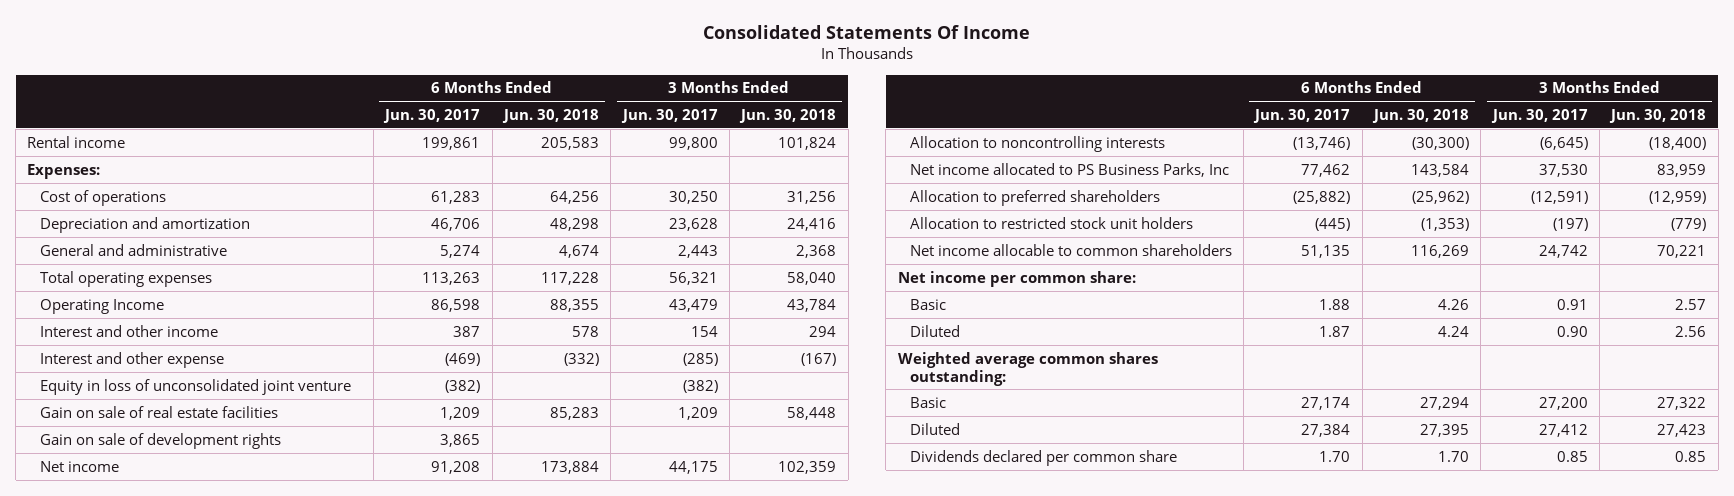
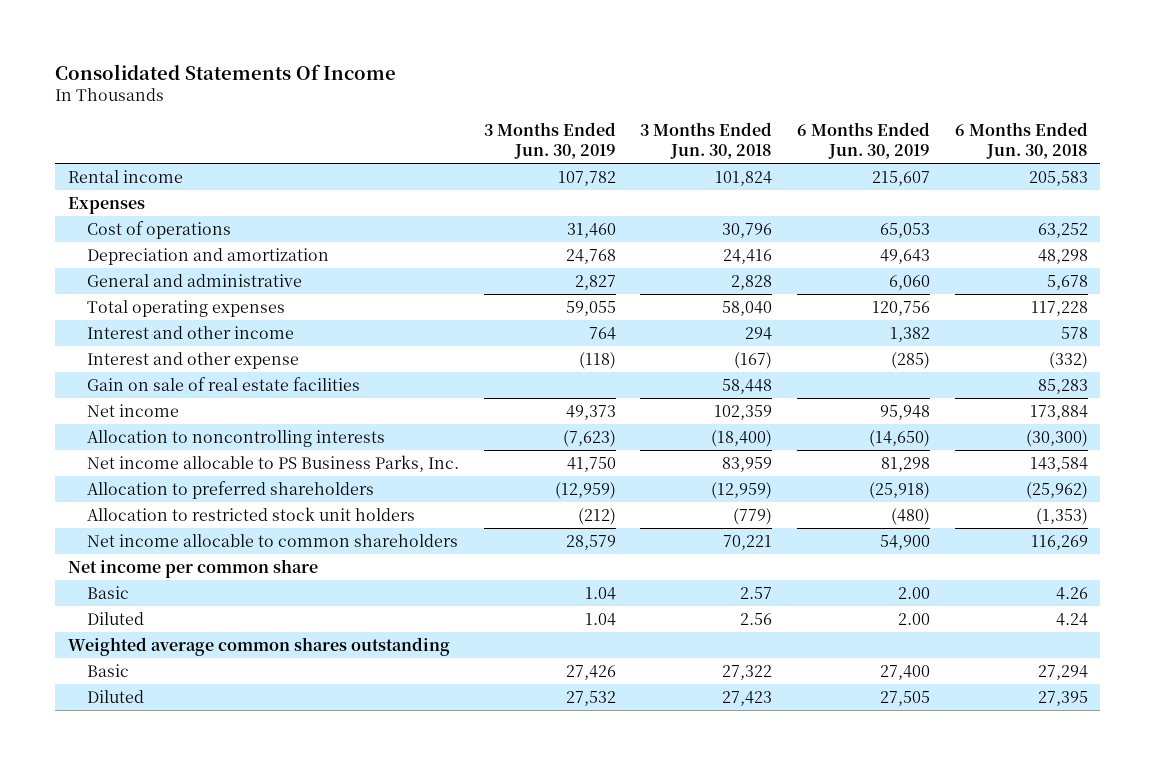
[383,108,481,123] Jun. 30, 2017 -> none
[620,108,718,123] Jun. 30, 2017 -> none
none -> [483,121,616,160] 3 Months Ended Jun. 30, 2019
none -> [796,121,930,160] 6 Months Ended Jun. 30, 2019
[27,163,101,179] Expenses: -> [67,196,145,214] Expenses
[549,190,599,204] 64,256 -> [1037,222,1088,238] 63,252
[787,190,837,204] 31,256 -> [722,222,773,238] 30,796
[558,244,599,258] 4,674 -> [1046,274,1088,290] 5,678
[796,244,837,258] 2,368 -> [731,274,773,290] 2,828
[39,298,164,314] Operating Income -> none
[39,378,351,395] Equity in loss of unconsolidated joint venture -> none
[39,432,281,449] Gain on sale of development rights -> none
[909,162,1229,177] Net income allocated to PS Business Parks, Inc -> [86,454,459,472] Net income allocable to PS Business Parks, Inc.
[897,270,1136,287] Net income per common share: -> [67,558,318,578] Net income per common share
[897,351,1158,386] Weighted average common shares outstanding: -> [67,636,450,656] Weighted average common shares outstanding
[909,449,1177,466] Dividends declared per common share -> none

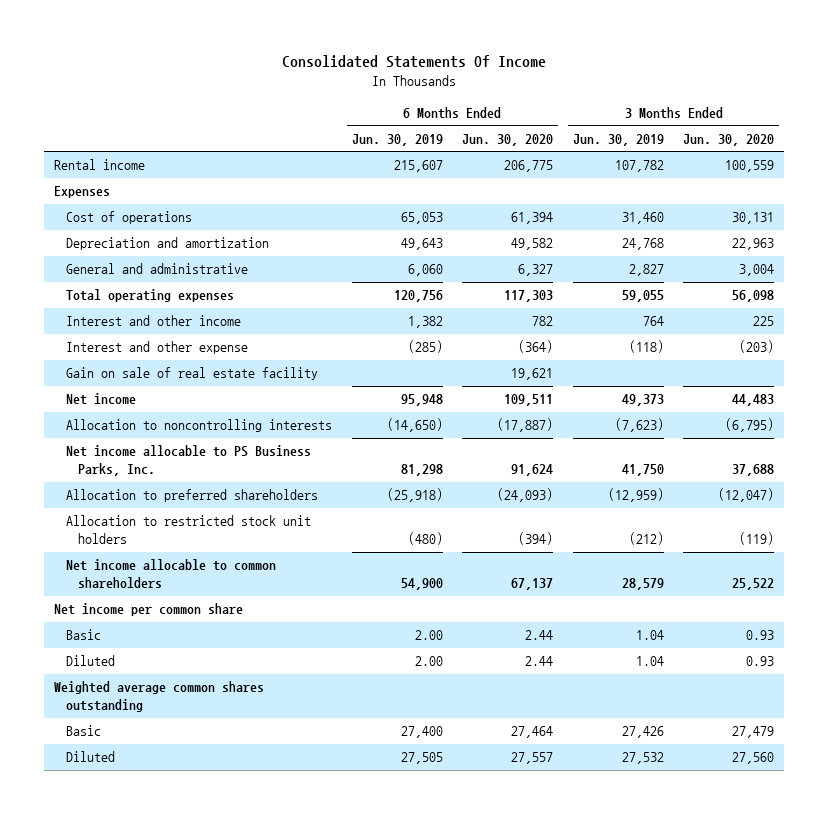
[640,121,773,160] 3 Months Ended Jun. 30, 2018 -> none
[954,121,1088,160] 6 Months Ended Jun. 30, 2018 -> none
none -> [462,133,554,146] Jun. 30, 2020
none -> [683,133,775,146] Jun. 30, 2020
[86,376,360,391] Gain on sale of real estate facilities -> [65,367,318,381] Gain on sale of real estate facility

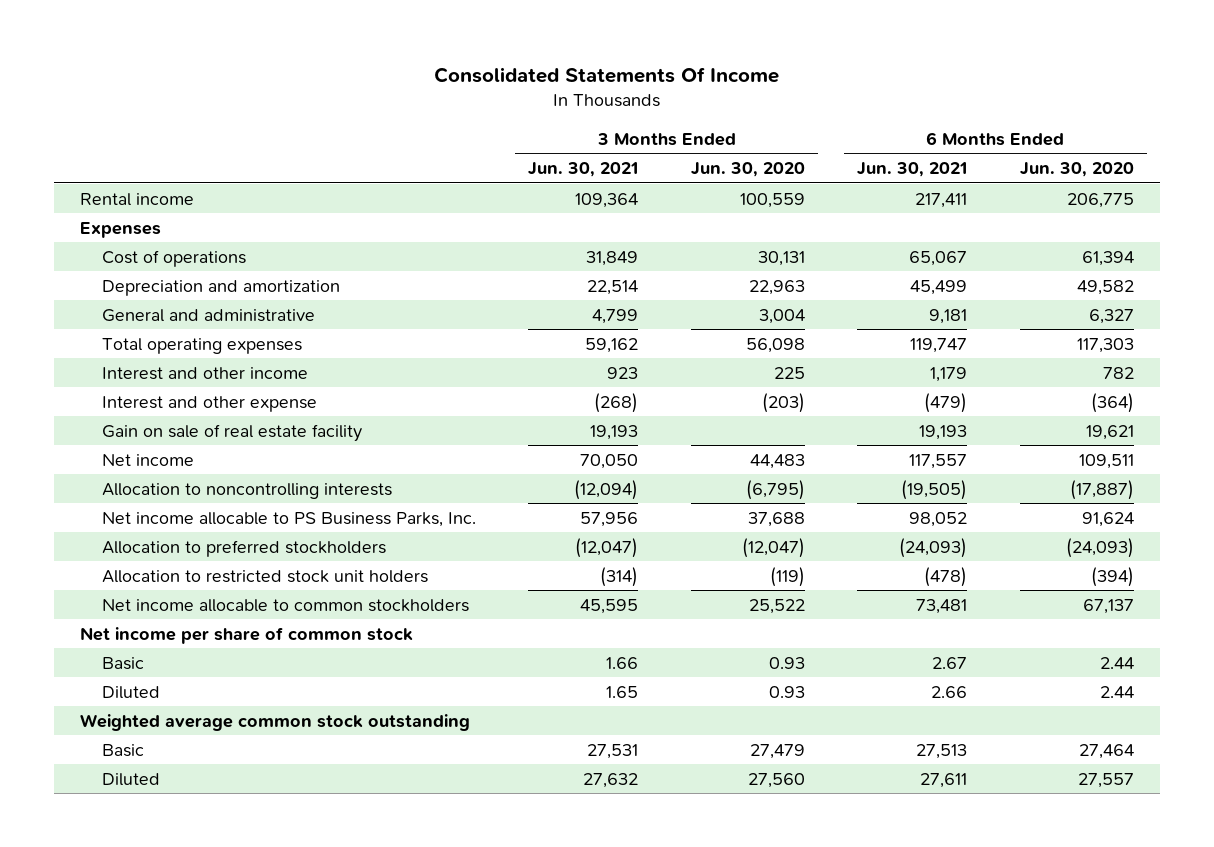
[351,133,443,146] Jun. 30, 2019 -> none
[572,133,664,146] Jun. 30, 2019 -> none
none -> [528,162,639,178] Jun. 30, 2021
none -> [857,162,968,178] Jun. 30, 2021
[65,489,318,503] Allocation to preferred shareholders -> [101,539,386,557] Allocation to preferred stockholders
[65,559,276,589] Net income allocable to common shareholders -> [101,598,469,612] Net income allocable to common stockholders
[53,603,243,617] Net income per common share -> [80,626,414,644] Net income per share of common stock
[53,681,264,713] Weighted average common shares outstanding -> [80,713,471,731] Weighted average common stock outstanding

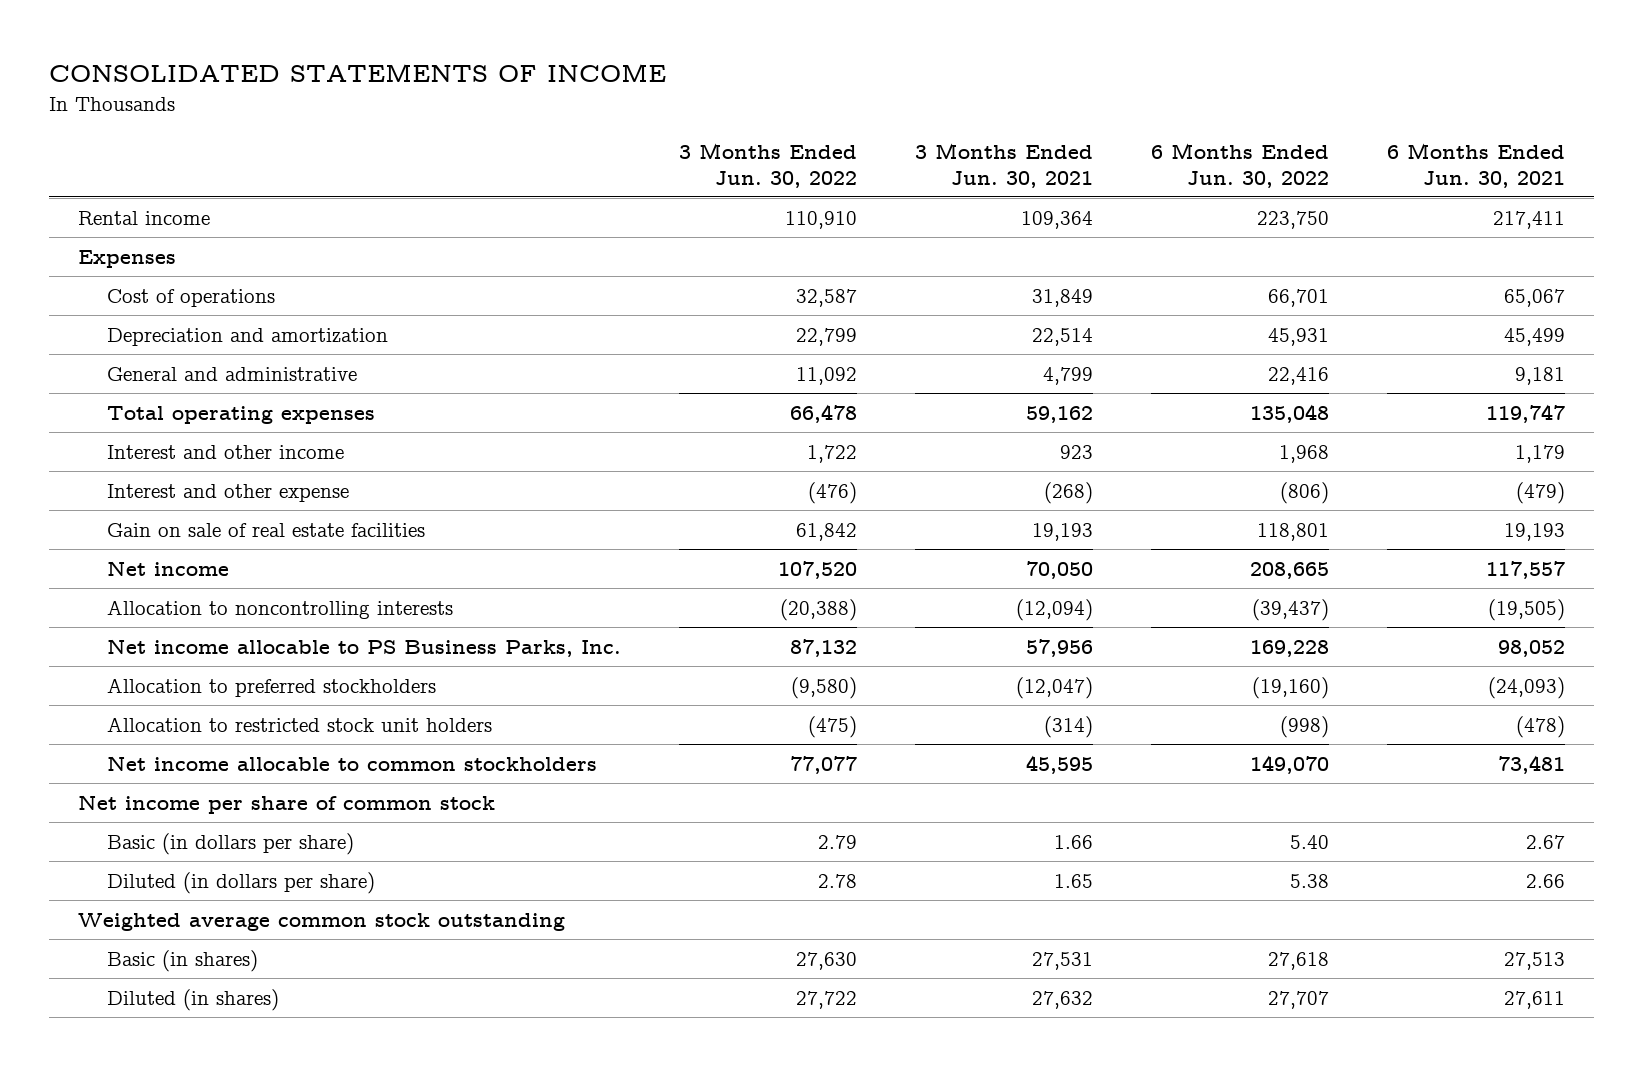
[433,66,779,83] Consolidated Statements Of Income -> [48,63,666,82] CONSOLIDATED STATEMENTS OF INCOME
[690,162,805,178] Jun. 30, 2020 -> none
[1019,162,1134,178] Jun. 30, 2020 -> none
none -> [679,142,858,188] 3 Months Ended Jun. 30, 2022
none -> [1151,142,1330,188] 6 Months Ended Jun. 30, 2022
[101,423,362,442] Gain on sale of real estate facility -> [107,522,426,537] Gain on sale of real estate facilities
[101,656,144,670] Basic -> [107,832,355,855] Basic (in dollars per share)
[101,685,160,699] Diluted -> [107,871,376,894] Diluted (in dollars per share)
[101,743,144,757] Basic -> [107,949,259,972] Basic (in shares)
[101,772,160,786] Diluted -> [107,988,280,1011] Diluted (in shares)

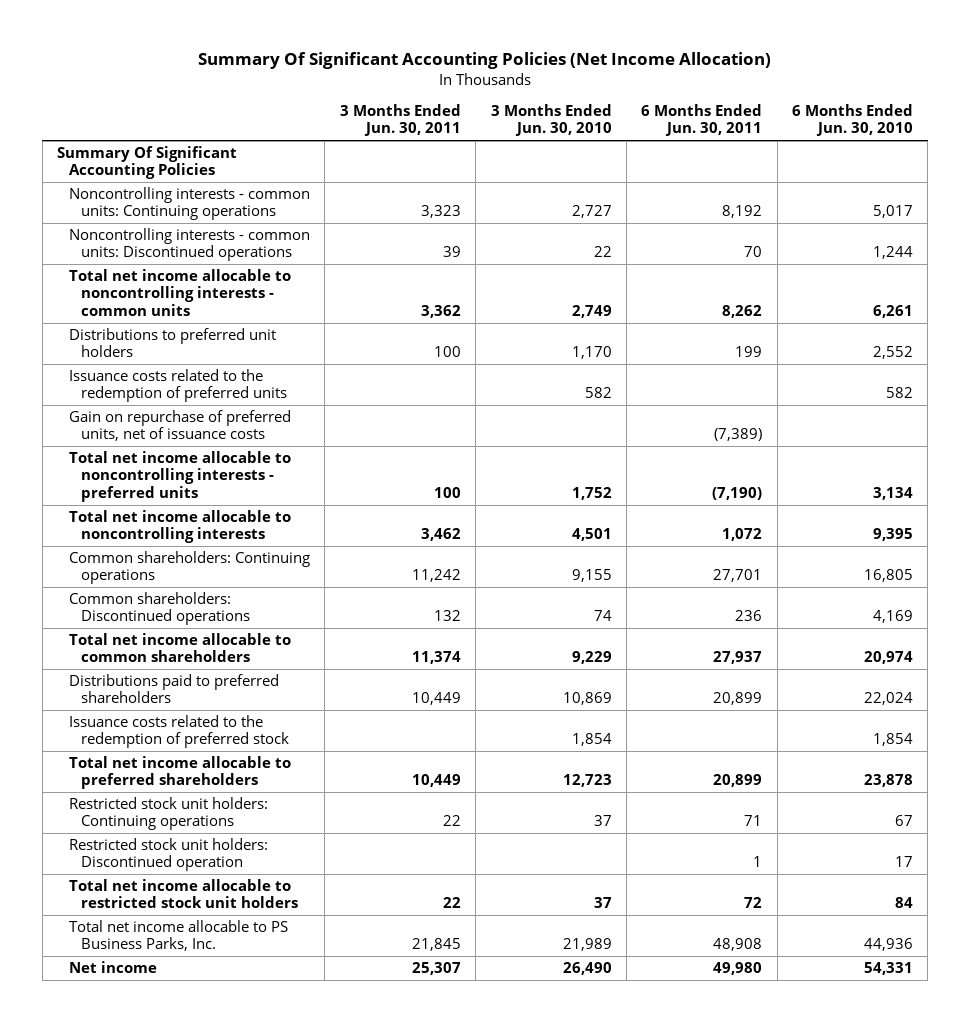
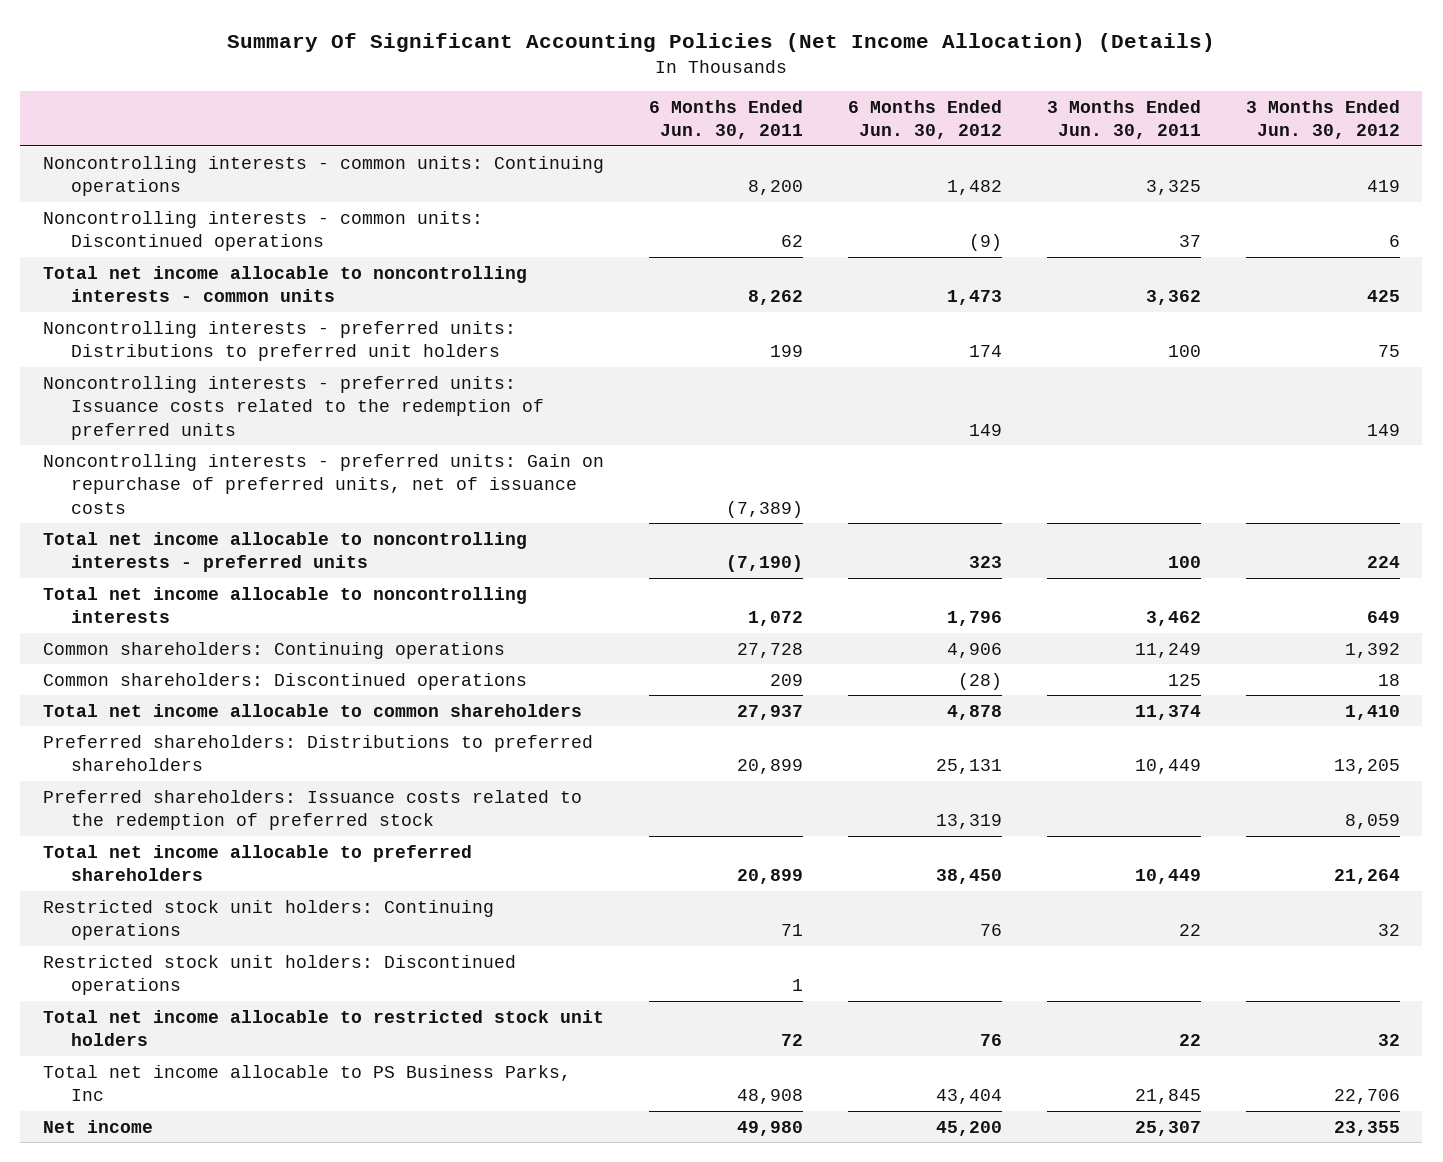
[198,51,772,69] Summary Of Significant Accounting Policies (Net Income Allocation) -> [227,33,1216,53] Summary Of Significant Accounting Policies (Net Income Allocation) (Details)
[490,104,612,137] 3 Months Ended Jun. 30, 2010 -> none
[792,104,914,137] 6 Months Ended Jun. 30, 2010 -> none
none -> [847,99,1002,140] 6 Months Ended Jun. 30, 2012
none -> [1245,99,1400,140] 3 Months Ended Jun. 30, 2012
[57,145,238,180] Summary Of Significant Accounting Policies -> none
[420,205,461,219] 3,323 -> [1145,180,1201,196] 3,325
[722,205,763,219] 8,192 -> [747,180,803,196] 8,200
[442,246,461,258] 39 -> [1178,235,1201,248] 37
[744,246,763,258] 70 -> [780,235,803,248] 62
[69,327,277,358] Distributions to preferred unit holders -> [42,320,516,362] Noncontrolling interests - preferred units: Distributions to preferred unit holders
[69,368,287,403] Issuance costs related to the redemption of preferred units -> [42,375,544,440] Noncontrolling interests - preferred units: Issuance costs related to the redemption of preferred units
[69,409,292,442] Gain on repurchase of preferred units, net of issuance costs -> [42,453,604,514] Noncontrolling interests - preferred units: Gain on repurchase of preferred units, net of issuance costs
[411,569,461,583] 11,242 -> [1134,642,1201,658] 11,249
[713,569,763,583] 27,701 -> [736,642,803,658] 27,728
[433,610,461,622] 132 -> [1167,673,1201,686] 125
[735,610,763,622] 236 -> [769,673,803,686] 209
[69,673,280,704] Distributions paid to preferred shareholders -> [42,734,593,772] Preferred shareholders: Distributions to preferred shareholders
[69,714,289,749] Issuance costs related to the redemption of preferred stock -> [42,789,582,831] Preferred shareholders: Issuance costs related to the redemption of preferred stock
[69,837,269,872] Restricted stock unit holders: Discontinued operation -> [42,954,516,996] Restricted stock unit holders: Discontinued operations
[69,919,289,952] Total net income allocable to PS Business Parks, Inc. -> [42,1064,571,1102] Total net income allocable to PS Business Parks, Inc

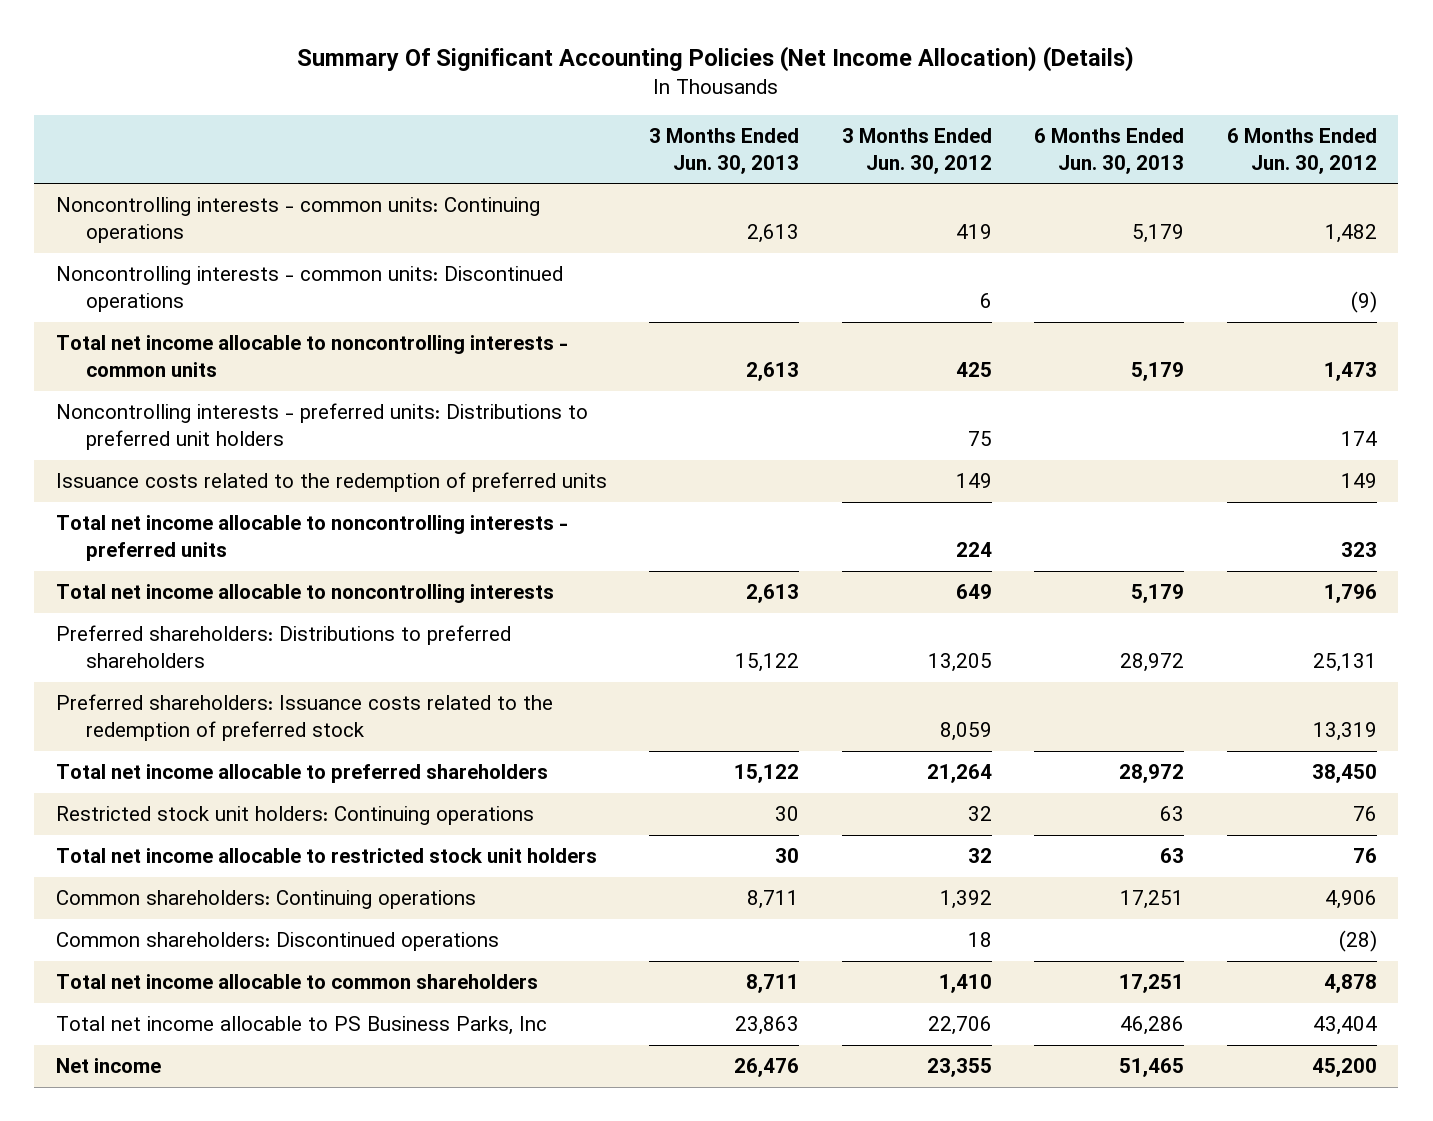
[648,99,803,140] 6 Months Ended Jun. 30, 2011 -> none
[1046,99,1201,140] 3 Months Ended Jun. 30, 2011 -> none
none -> [649,128,800,174] 3 Months Ended Jun. 30, 2013
none -> [1034,128,1185,174] 6 Months Ended Jun. 30, 2013
[42,453,604,514] Noncontrolling interests - preferred units: Gain on repurchase of preferred units, net of issuance costs -> none
[42,375,544,440] Noncontrolling interests - preferred units: Issuance costs related to the redemption of preferred units -> [55,472,607,493] Issuance costs related to the redemption of preferred units
[42,954,516,996] Restricted stock unit holders: Discontinued operations -> none
[42,641,505,659] Common shareholders: Continuing operations -> [55,890,476,910] Common shareholders: Continuing operations
[42,672,527,690] Common shareholders: Discontinued operations -> [55,932,499,952] Common shareholders: Discontinued operations
[42,703,582,717] Total net income allocable to common shareholders -> [55,974,538,990] Total net income allocable to common shareholders

